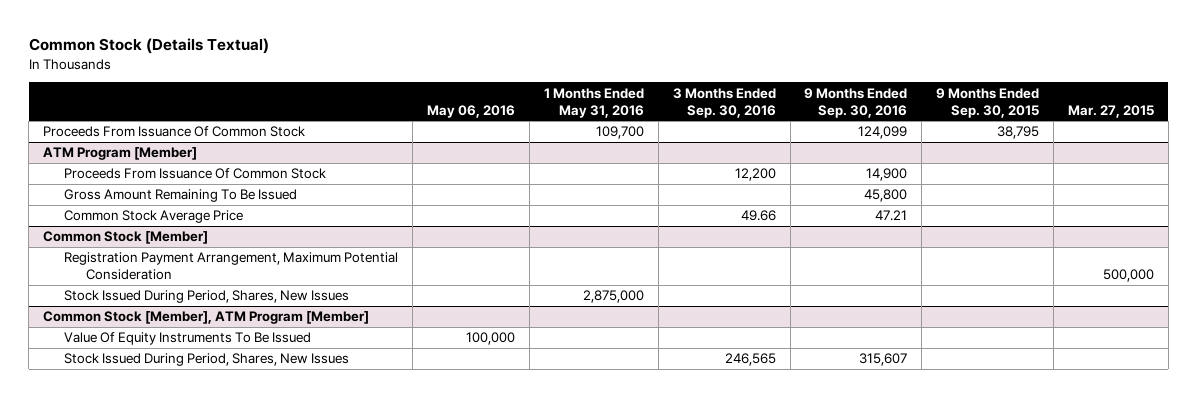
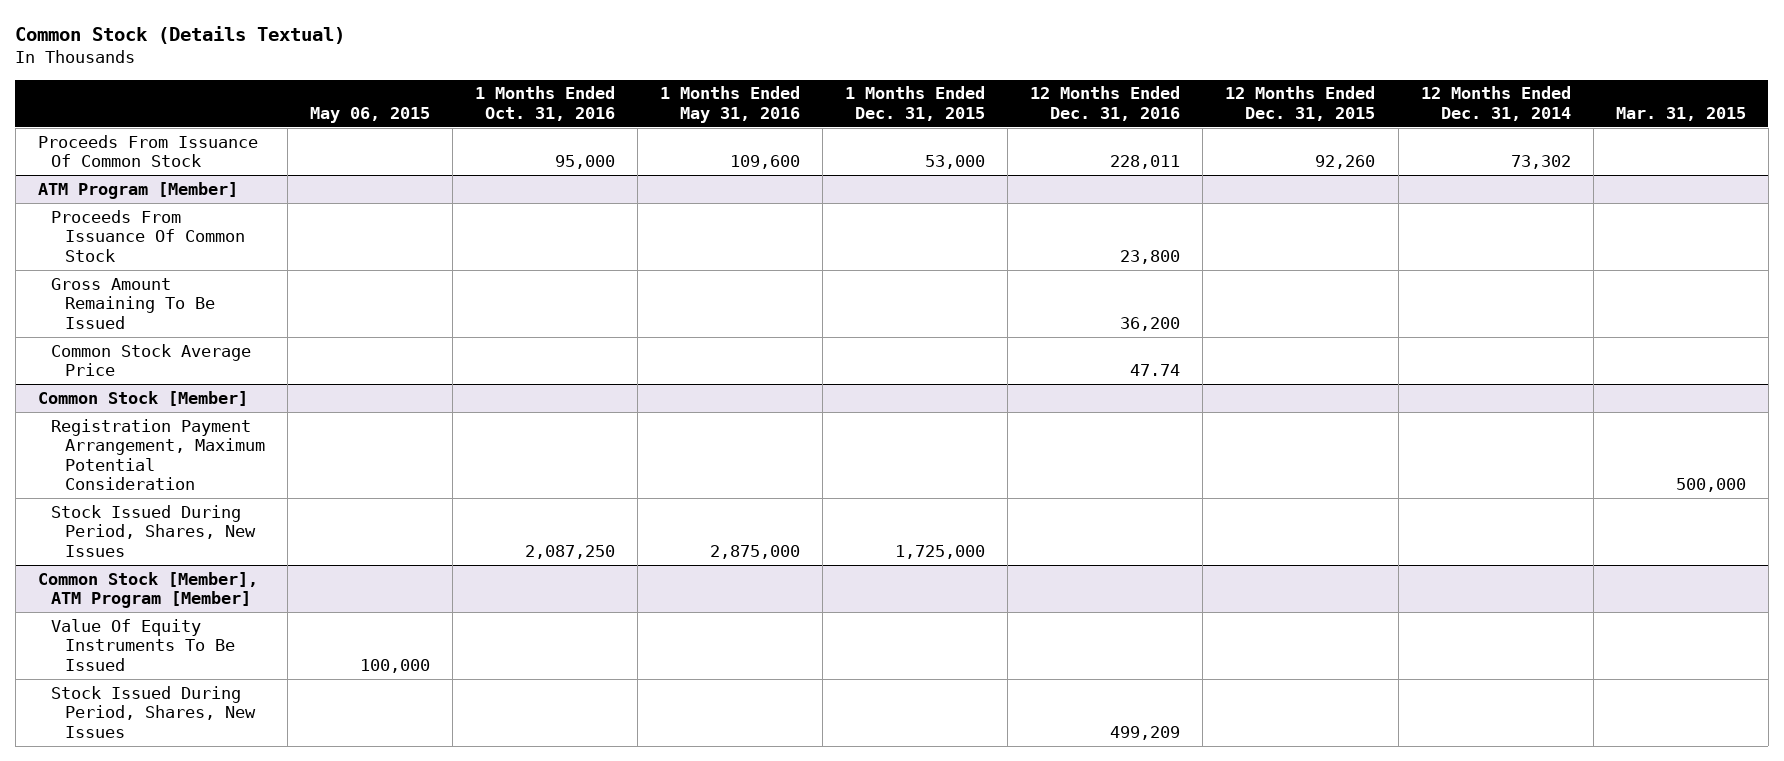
[427,104,516,118] May 06, 2016 -> none
[672,87,776,118] 3 Months Ended Sep. 30, 2016 -> none
[804,87,908,118] 9 Months Ended Sep. 30, 2016 -> none
[936,87,1040,118] 9 Months Ended Sep. 30, 2015 -> none
[1067,104,1154,118] Mar. 27, 2015 -> none
none -> [309,106,430,123] May 06, 2015
none -> [475,86,616,121] 1 Months Ended Oct. 31, 2016
none -> [845,86,986,121] 1 Months Ended Dec. 31, 2015
none -> [1030,86,1181,121] 12 Months Ended Dec. 31, 2016
none -> [1225,86,1376,121] 12 Months Ended Dec. 31, 2015
none -> [1420,86,1571,121] 12 Months Ended Dec. 31, 2014
none -> [1615,106,1746,121] Mar. 31, 2015
[595,126,644,140] 109,700 -> [730,155,801,170] 109,600

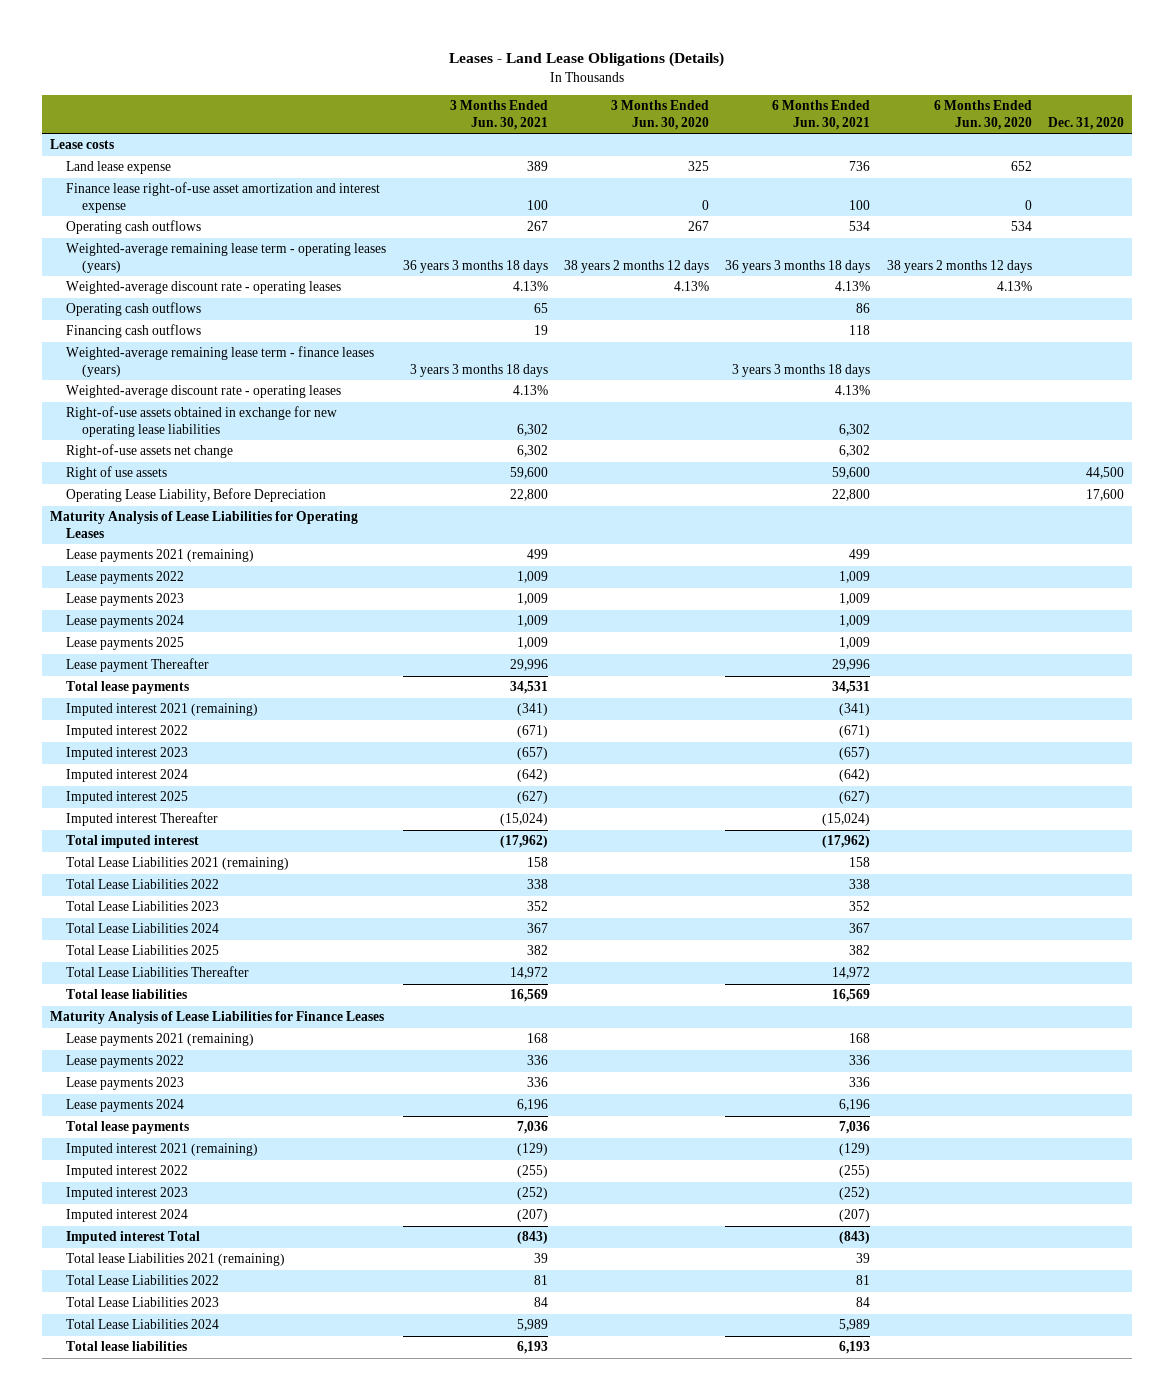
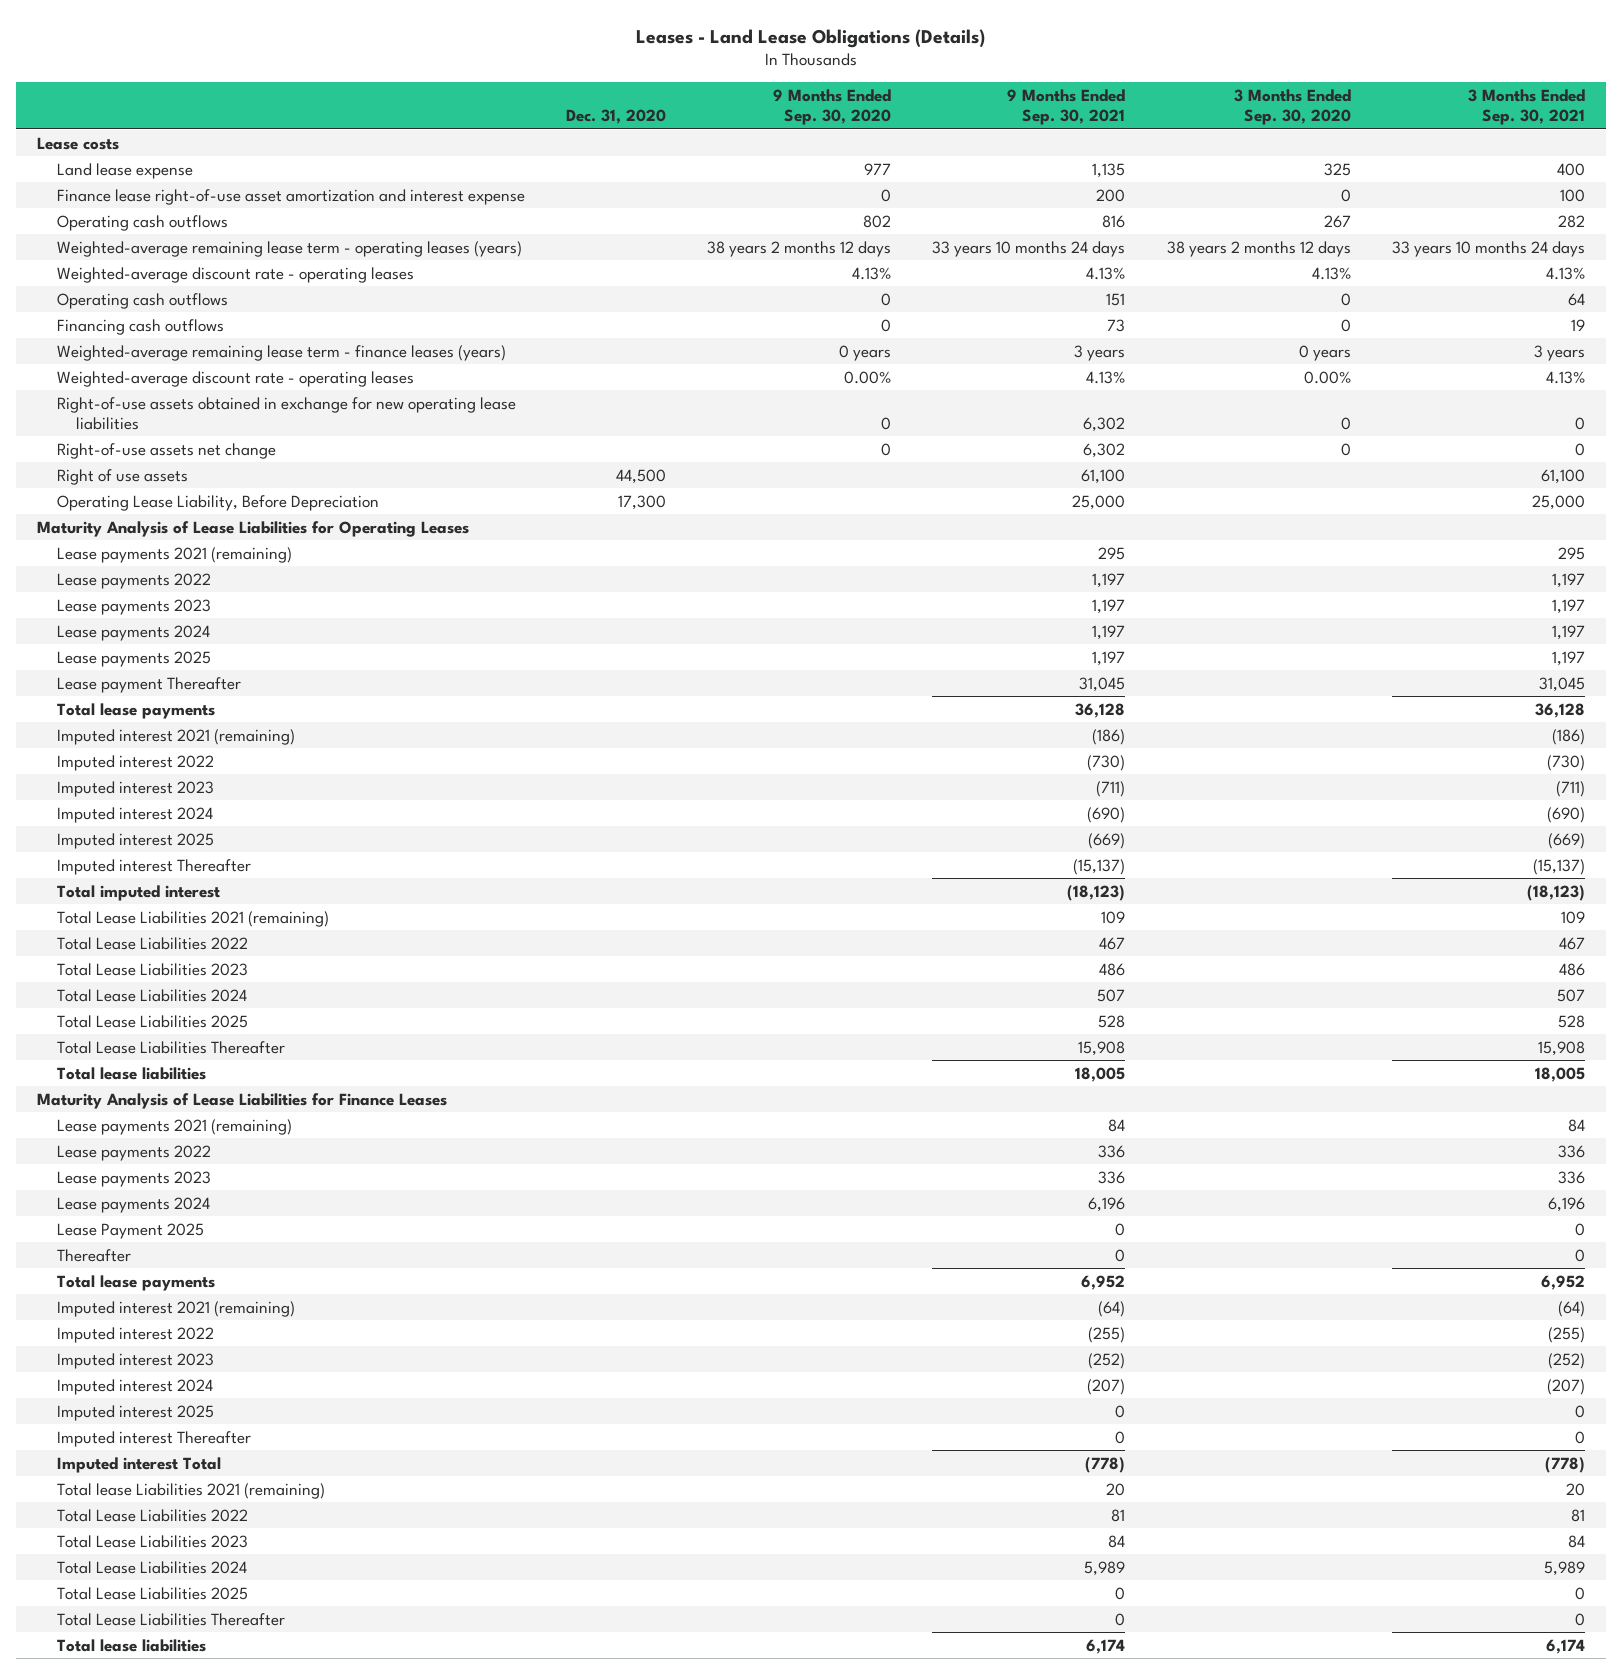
[449,100,548,130] 3 Months Ended Jun. 30, 2021 -> none
[611,100,710,130] 3 Months Ended Jun. 30, 2020 -> none
[772,100,871,130] 6 Months Ended Jun. 30, 2021 -> none
[933,100,1032,130] 6 Months Ended Jun. 30, 2020 -> none
none -> [773,88,892,126] 9 Months Ended Sep. 30, 2020
none -> [1007,88,1126,126] 9 Months Ended Sep. 30, 2021
none -> [1233,88,1351,126] 3 Months Ended Sep. 30, 2020
none -> [1467,88,1585,126] 3 Months Ended Sep. 30, 2021
[1086,489,1125,502] 17,600 -> [617,494,666,510] 17,300
none -> [56,1222,204,1239] Lease Payment 2025
none -> [56,1248,131,1262] Thereafter
none -> [56,1404,214,1421] Imputed interest 2025
none -> [56,1430,251,1447] Imputed interest Thereafter
none -> [56,1586,248,1600] Total Lease Liabilities 2025
none -> [56,1612,285,1626] Total Lease Liabilities Thereafter

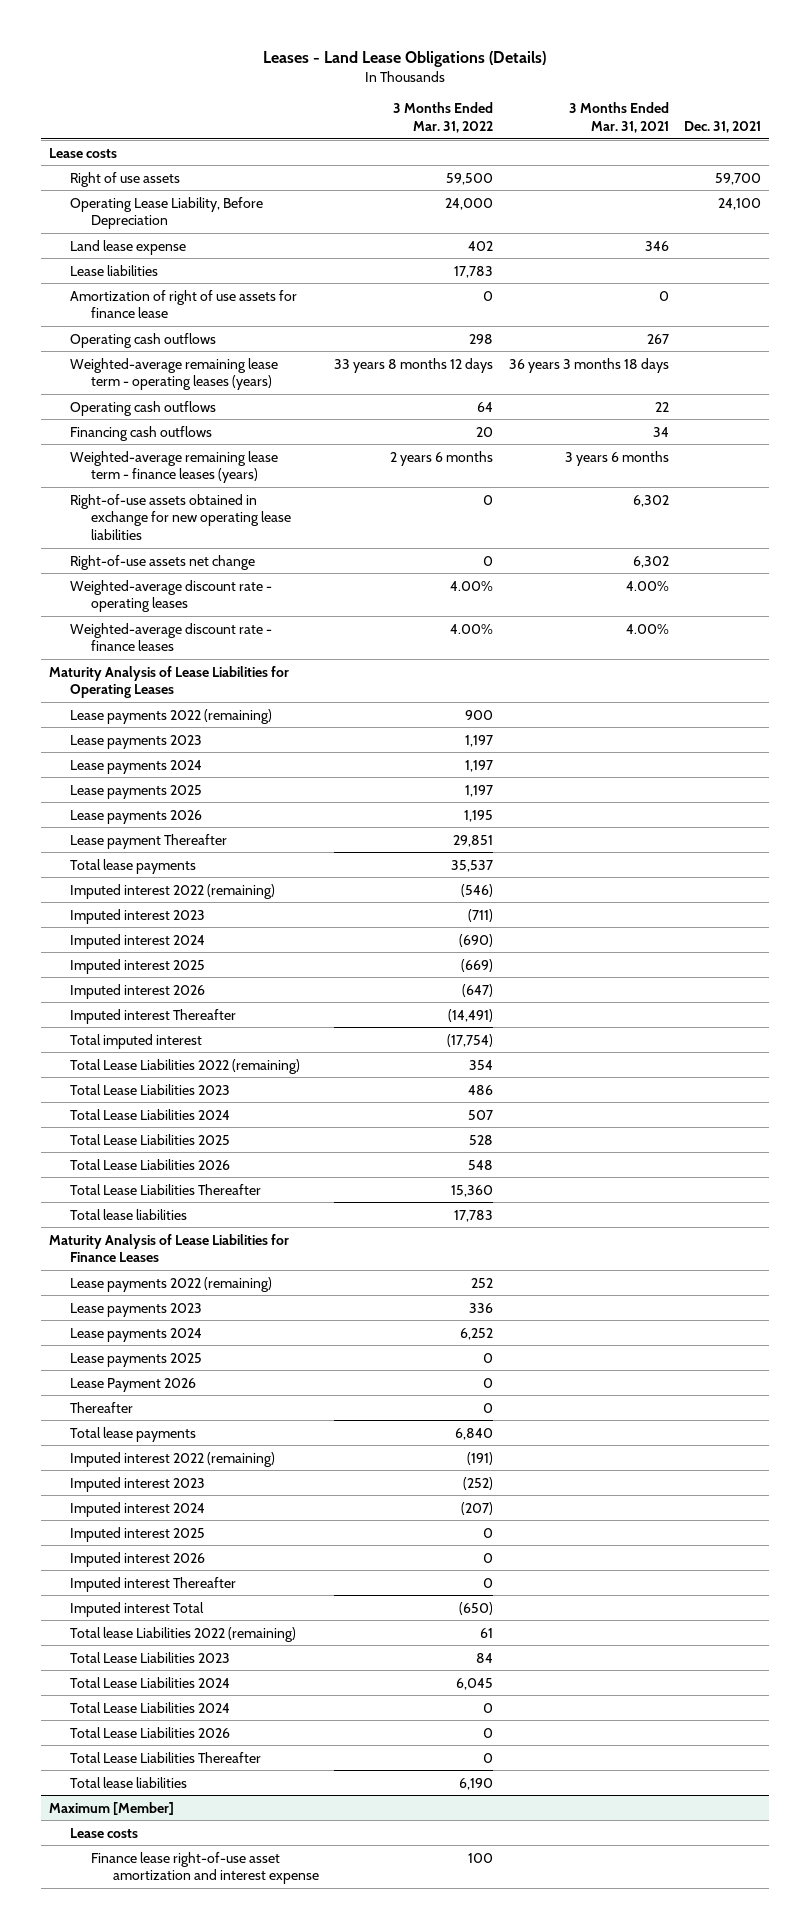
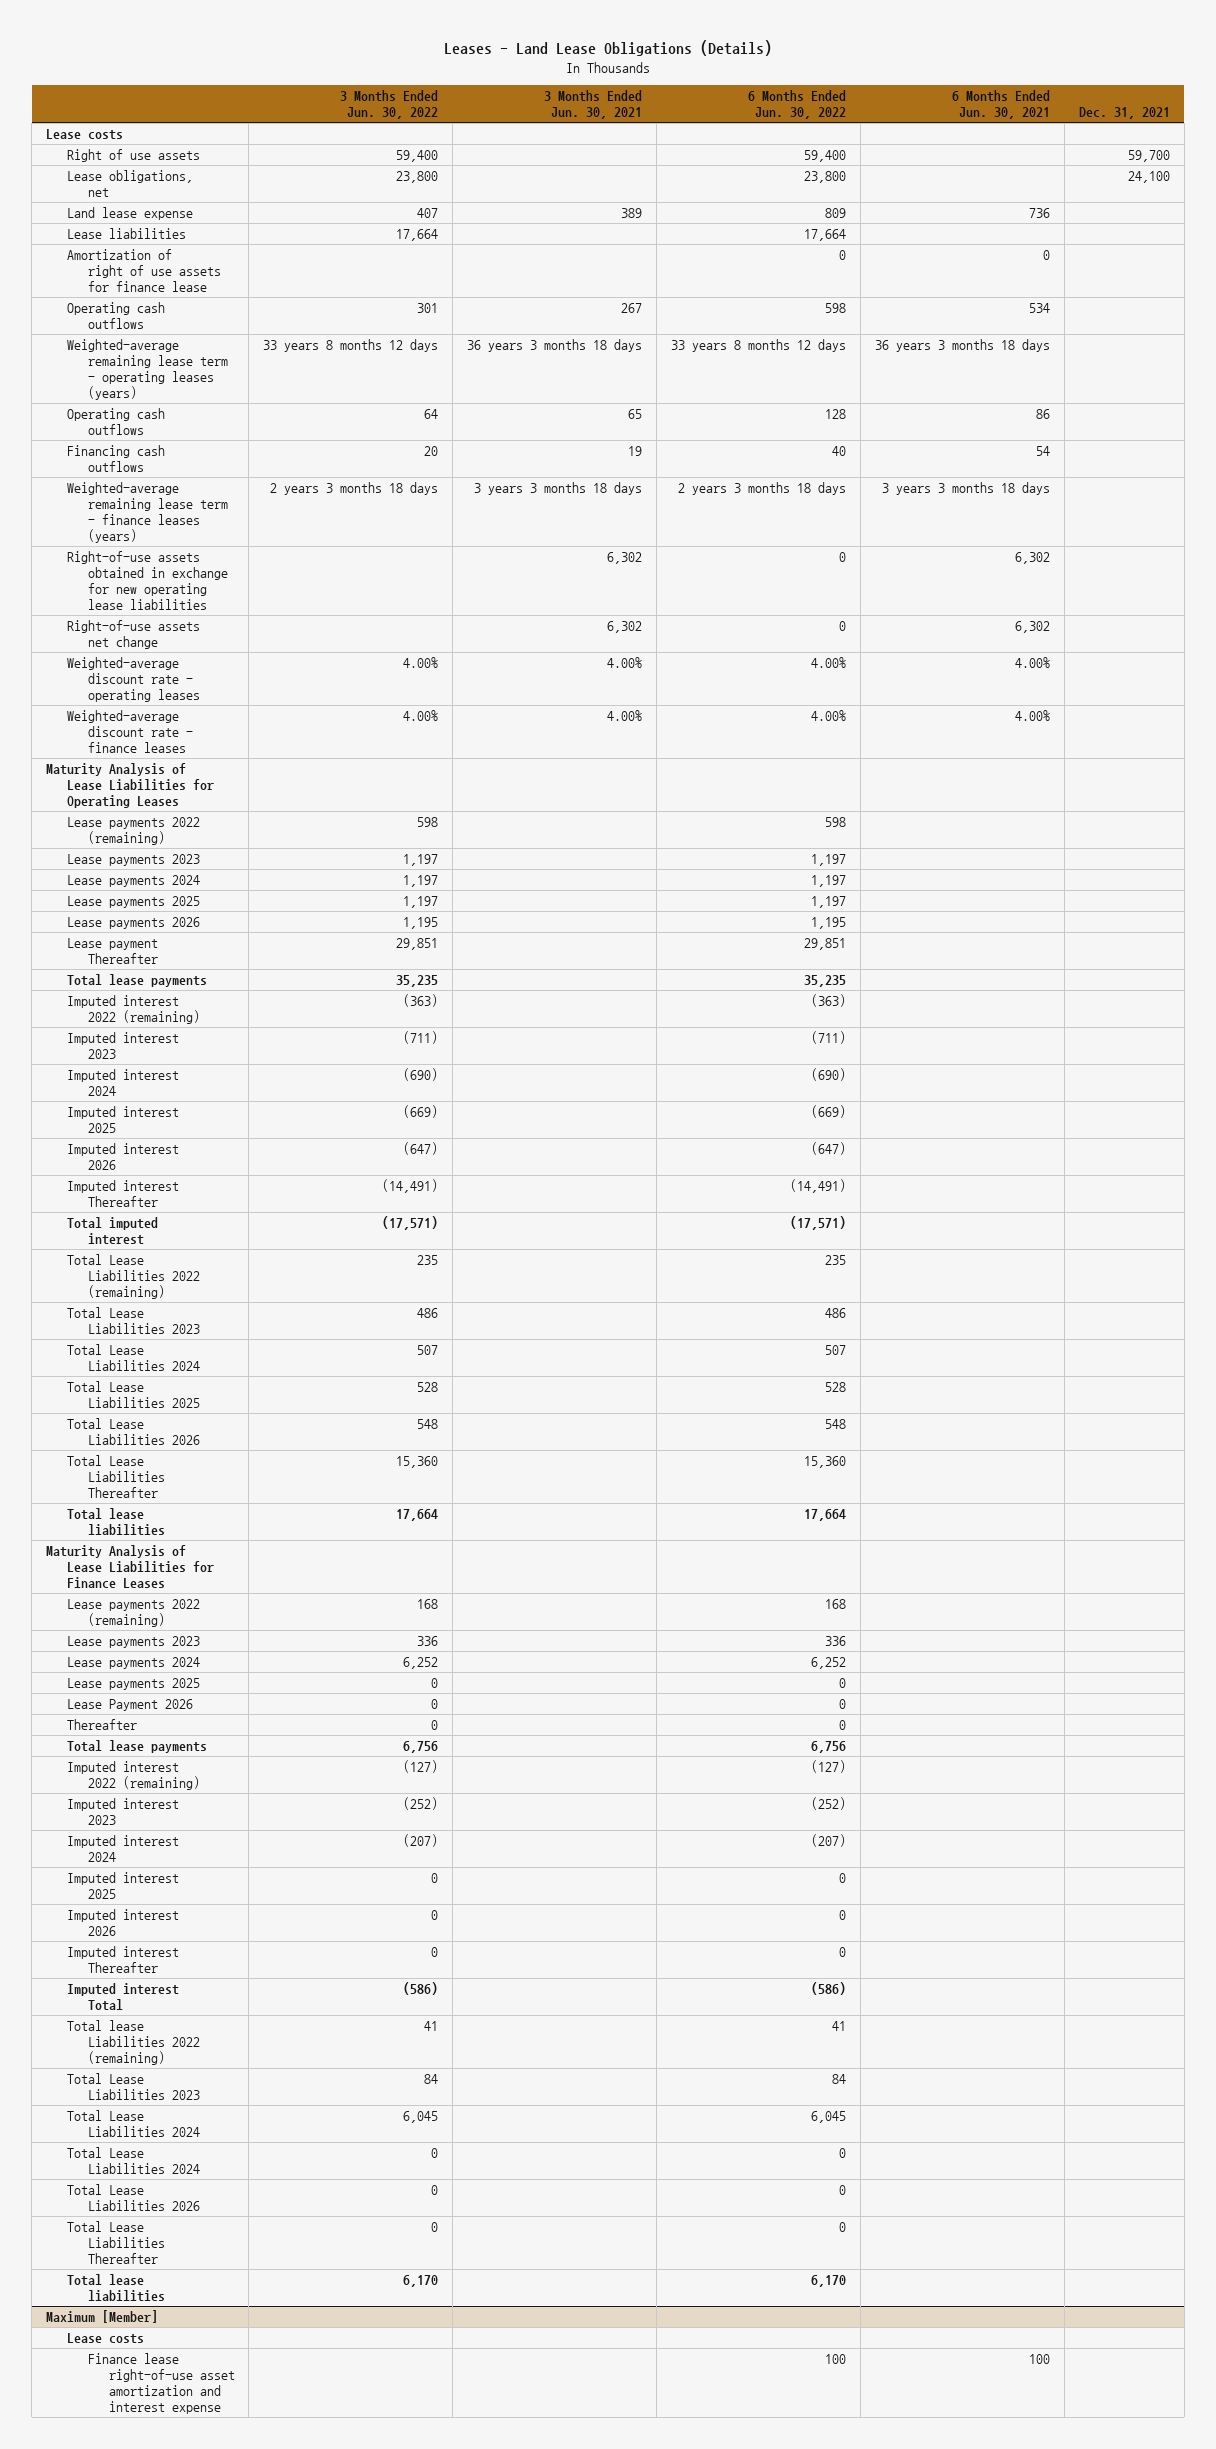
[393,102,494,133] 3 Months Ended Mar. 31, 2022 -> none
[568,102,669,133] 3 Months Ended Mar. 31, 2021 -> none
none -> [340,90,439,120] 3 Months Ended Jun. 30, 2022
none -> [544,90,643,120] 3 Months Ended Jun. 30, 2021
none -> [748,90,847,120] 6 Months Ended Jun. 30, 2022
none -> [951,90,1050,120] 6 Months Ended Jun. 30, 2021
[70,196,264,230] Operating Lease Liability, Before Depreciation -> [66,170,193,197] Lease obligations, net

